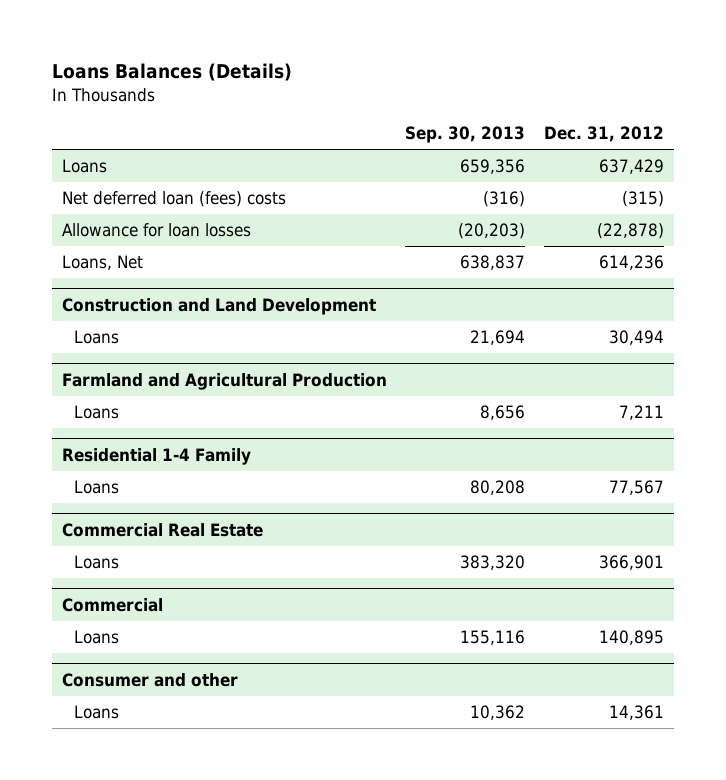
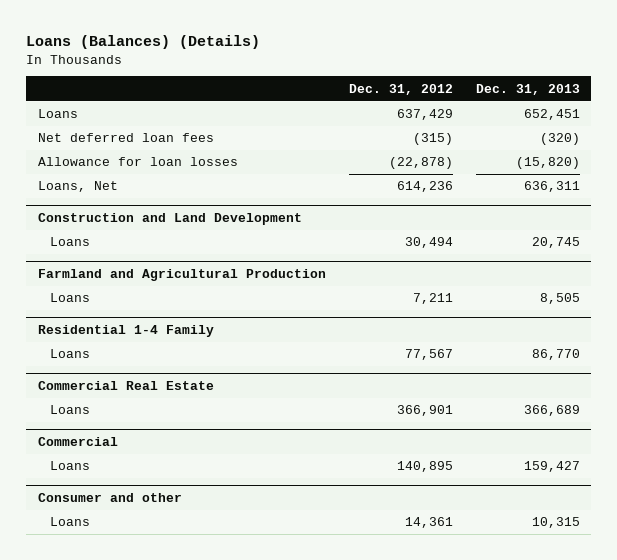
[52,63,293,82] Loans Balances (Details) -> [26,35,261,50] Loans (Balances) (Details)
[405,126,526,144] Sep. 30, 2013 -> none
none -> [475,83,580,95] Dec. 31, 2013
[61,191,286,208] Net deferred loan (fees) costs -> [37,133,214,143] Net deferred loan fees

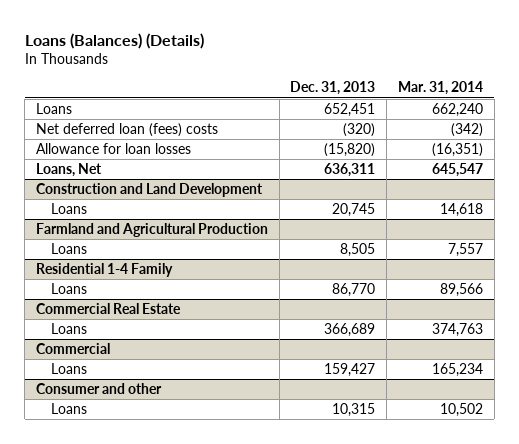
[348,83,453,95] Dec. 31, 2012 -> none
none -> [397,81,483,96] Mar. 31, 2014
[37,133,214,143] Net deferred loan fees -> [35,123,218,138] Net deferred loan (fees) costs

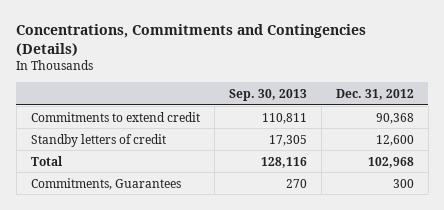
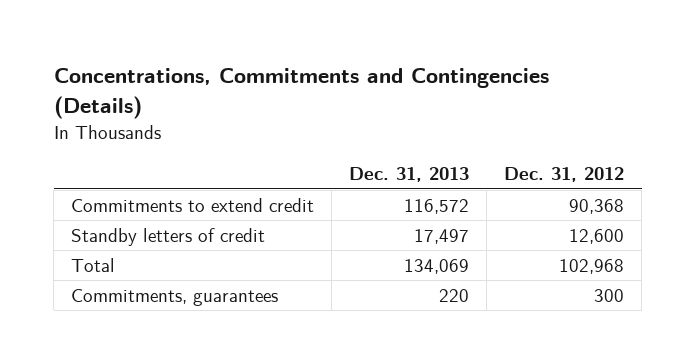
[228,88,307,101] Sep. 30, 2013 -> none
none -> [349,167,470,183] Dec. 31, 2013
[30,177,181,190] Commitments, Guarantees -> [71,288,279,306] Commitments, guarantees

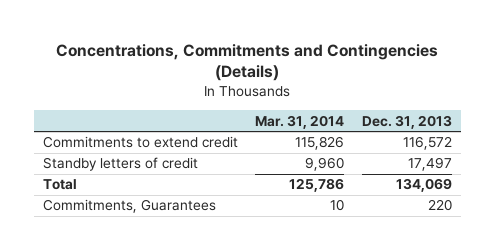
[504,167,625,183] Dec. 31, 2012 -> none
none -> [255,114,345,129] Mar. 31, 2014
[71,288,279,306] Commitments, guarantees -> [42,199,216,214] Commitments, Guarantees

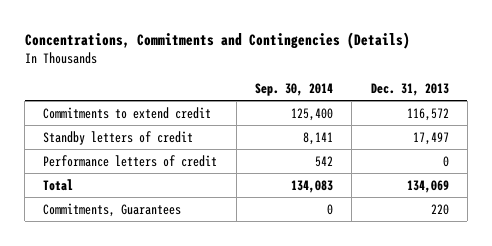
[255,114,345,129] Mar. 31, 2014 -> none
none -> [255,82,334,96] Sep. 30, 2014
none -> [43,154,218,167] Performance letters of credit

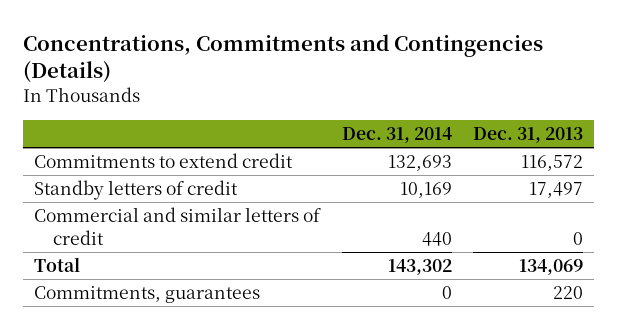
[255,82,334,96] Sep. 30, 2014 -> none
none -> [341,126,452,143] Dec. 31, 2014
[43,154,218,167] Performance letters of credit -> none
none -> [33,207,321,245] Commercial and similar letters of credit
[43,202,182,217] Commitments, Guarantees -> [33,286,260,304] Commitments, guarantees

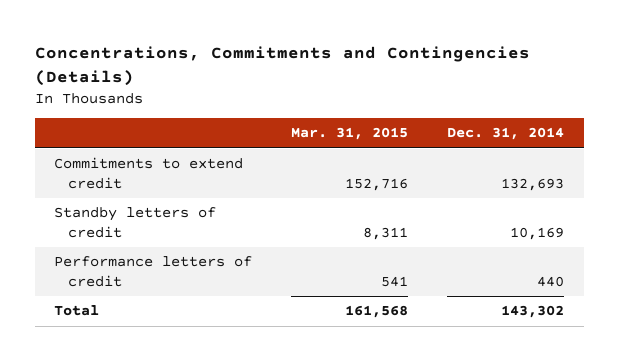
[473,126,584,143] Dec. 31, 2013 -> none
none -> [291,127,409,141] Mar. 31, 2015
[33,207,321,245] Commercial and similar letters of credit -> none
none -> [54,256,253,287] Performance letters of credit
[33,286,260,304] Commitments, guarantees -> none

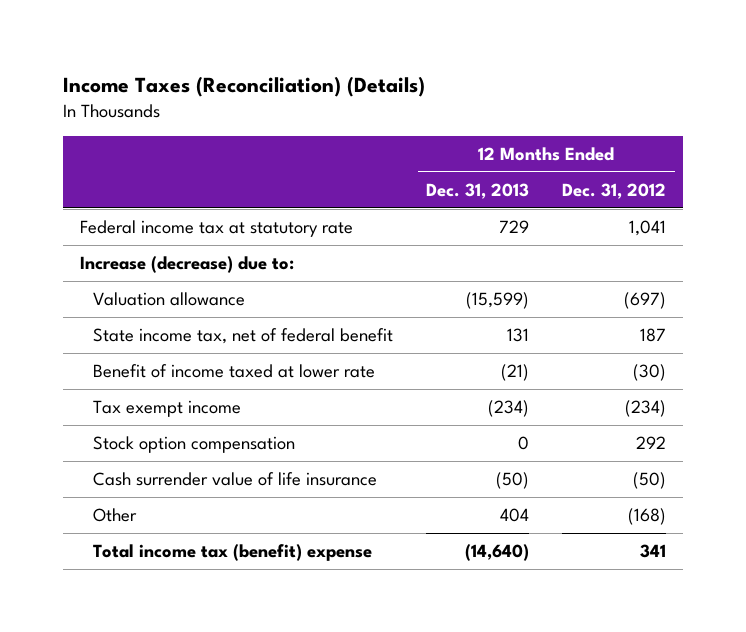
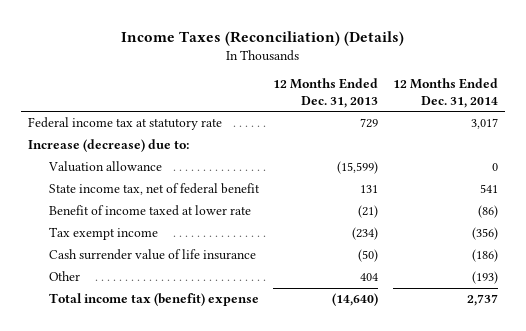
[562,182,667,199] Dec. 31, 2012 -> none
none -> [392,78,498,108] 12 Months Ended Dec. 31, 2014
[93,436,296,454] Stock option compensation -> none

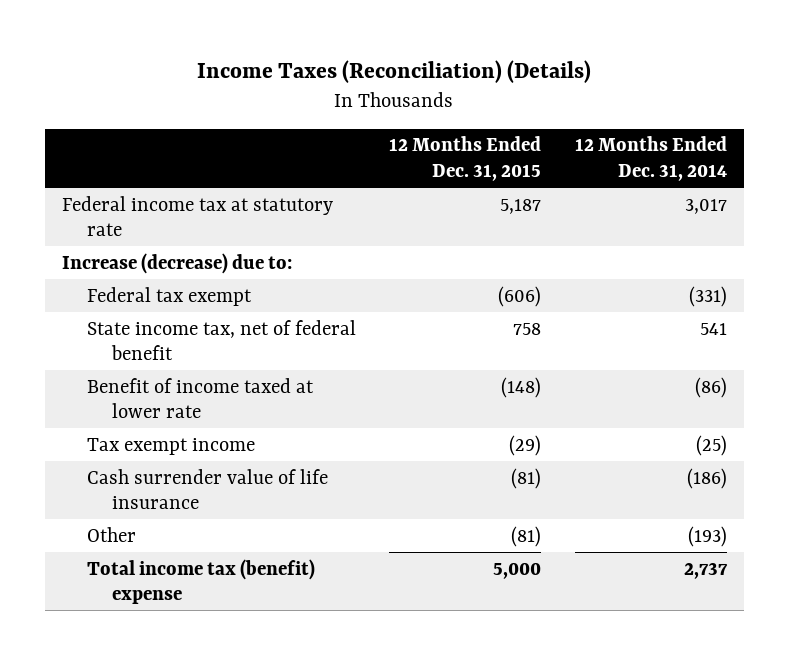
[273,78,379,108] 12 Months Ended Dec. 31, 2013 -> none
none -> [389,136,542,181] 12 Months Ended Dec. 31, 2015
[47,161,162,173] Valuation allowance -> none
none -> [86,286,252,306] Federal tax exempt
[471,227,498,241] (356) -> [696,434,728,456] (25)

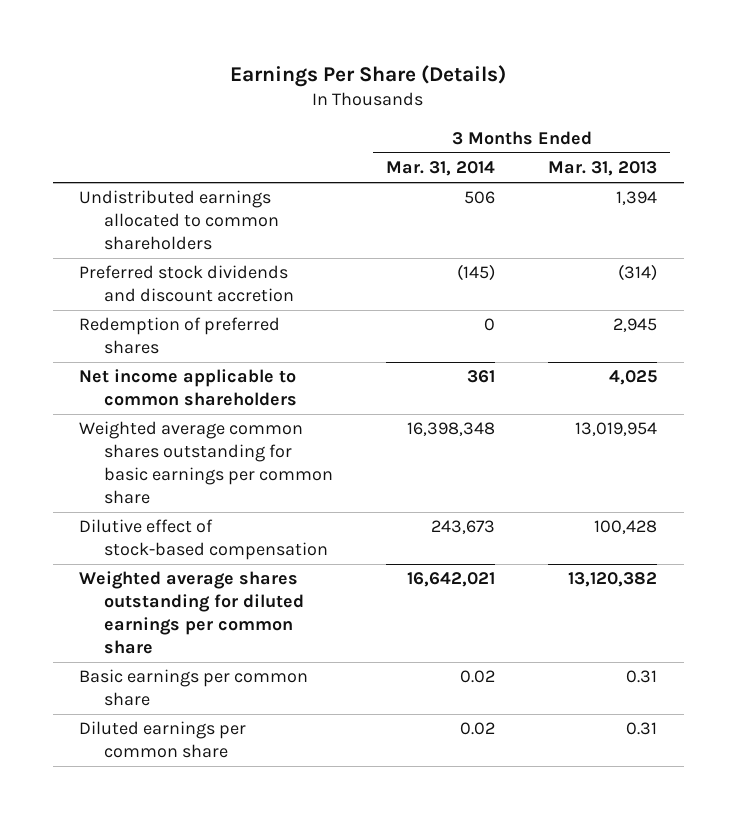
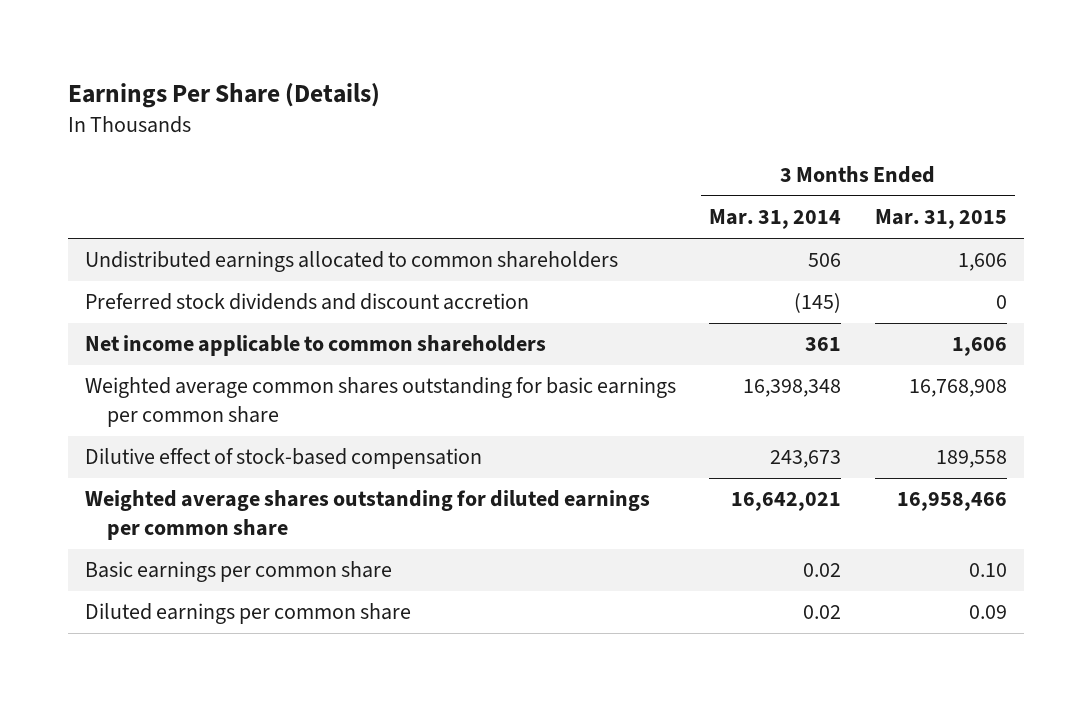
[548,161,658,177] Mar. 31, 2013 -> none
none -> [874,209,1007,230] Mar. 31, 2015
[79,317,281,355] Redemption of preferred shares -> none

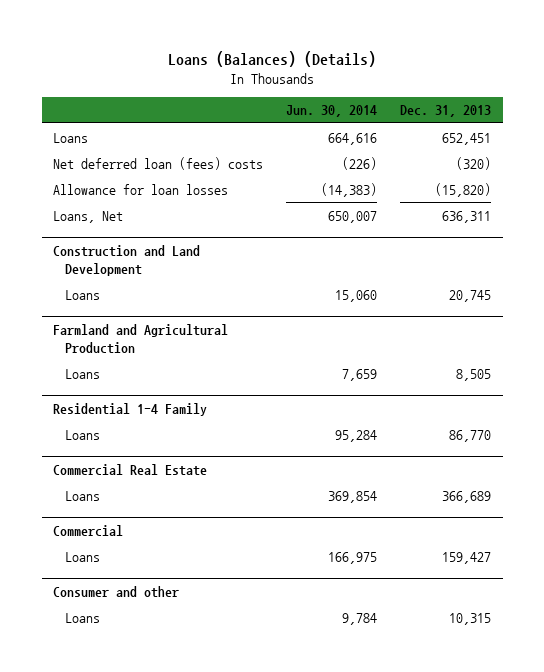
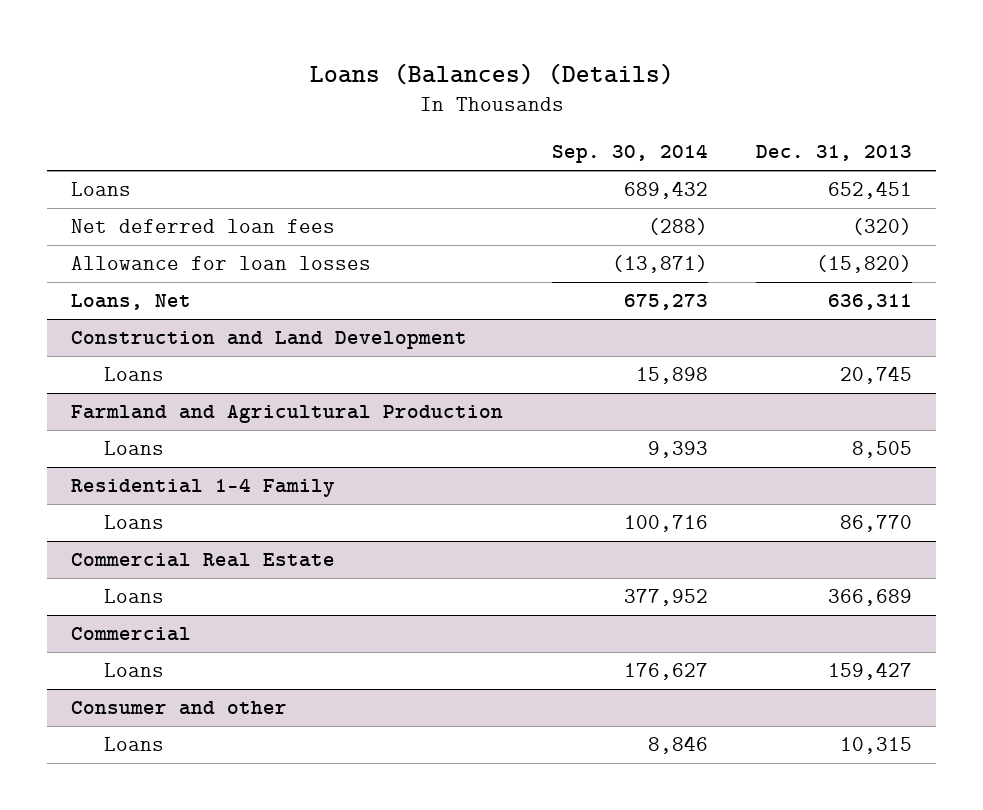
[286,105,378,118] Jun. 30, 2014 -> none
none -> [551,144,708,164] Sep. 30, 2014
[53,156,264,170] Net deferred loan (fees) costs -> [71,219,336,234] Net deferred loan fees

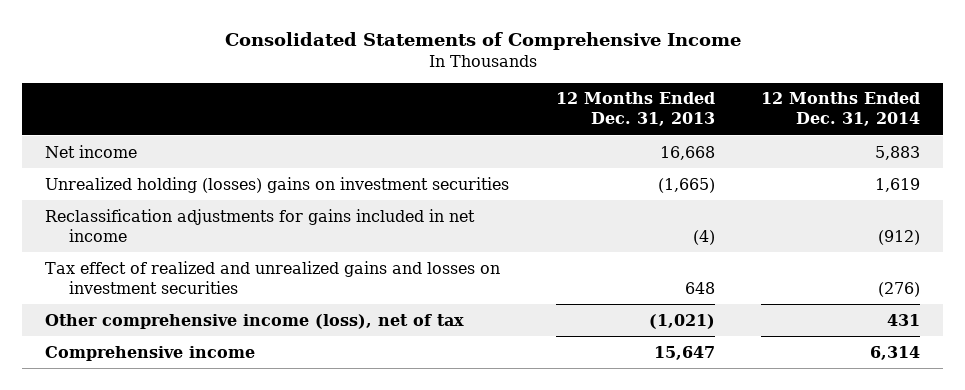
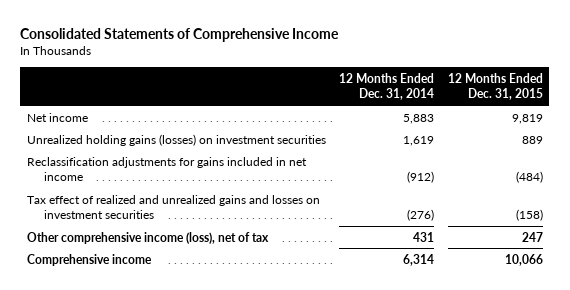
[555,92,715,127] 12 Months Ended Dec. 31, 2013 -> none
none -> [447,72,543,101] 12 Months Ended Dec. 31, 2015
[44,176,509,193] Unrealized holding (losses) gains on investment securities -> [27,133,327,146] Unrealized holding gains (losses) on investment securities

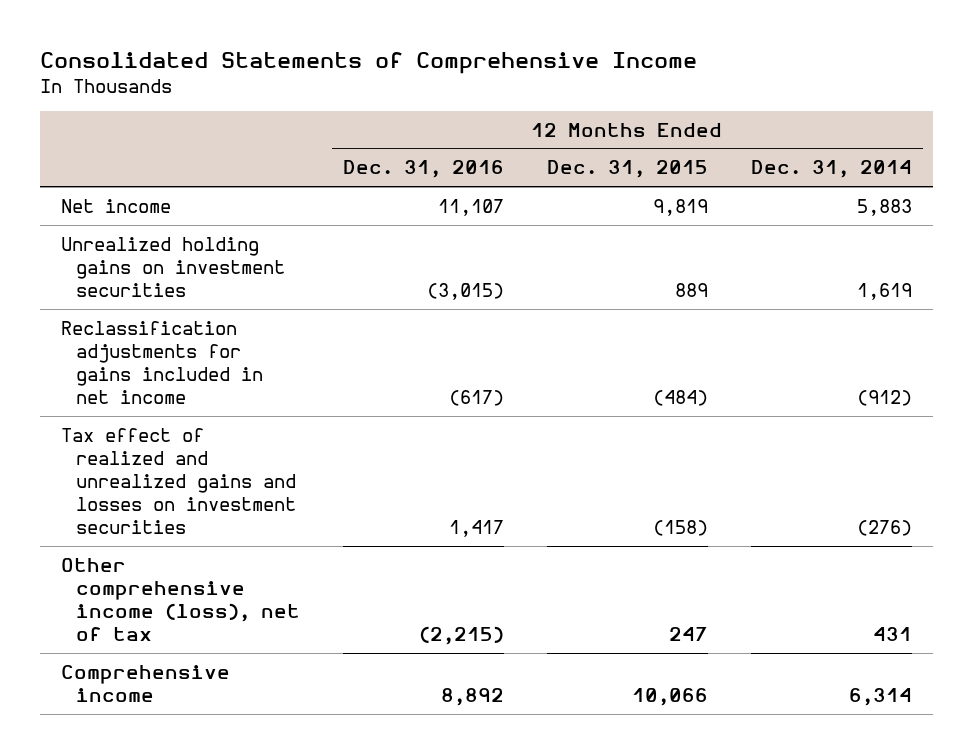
none -> [342,160,504,179] Dec. 31, 2016
[27,133,327,146] Unrealized holding gains (losses) on investment securities -> [61,236,285,298] Unrealized holding gains on investment securities

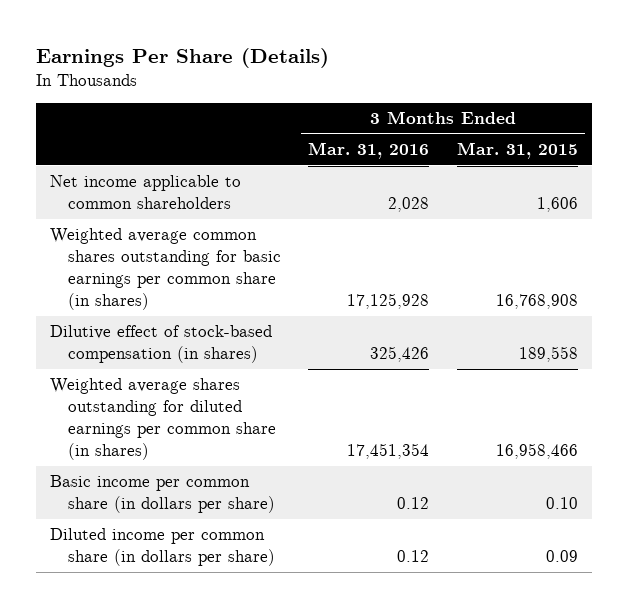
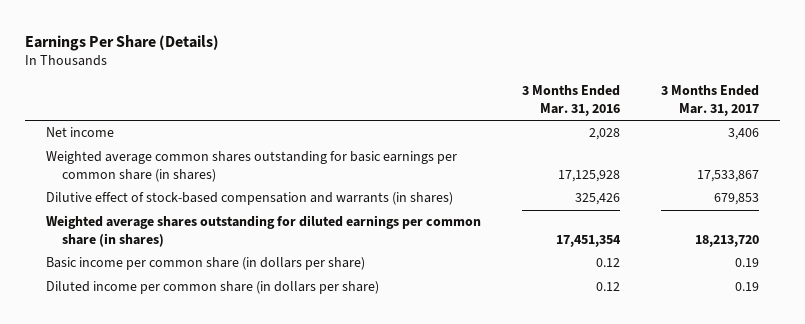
[457,142,579,160] Mar. 31, 2015 -> none
none -> [661,85,760,116] 3 Months Ended Mar. 31, 2017
[49,175,241,210] Net income applicable to common shareholders -> [45,127,114,138] Net income
[49,325,272,364] Dilutive effect of stock-based compensation (in shares) -> [45,192,453,206] Dilutive effect of stock-based compensation and warrants (in shares)

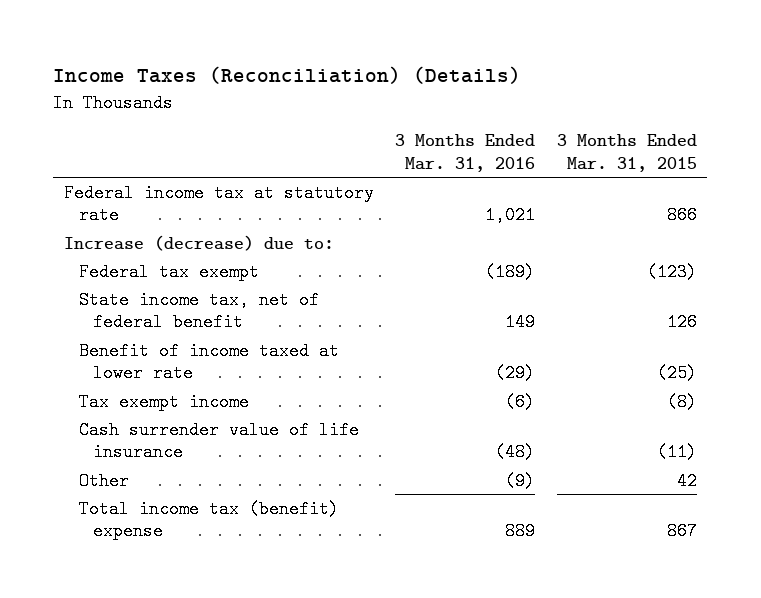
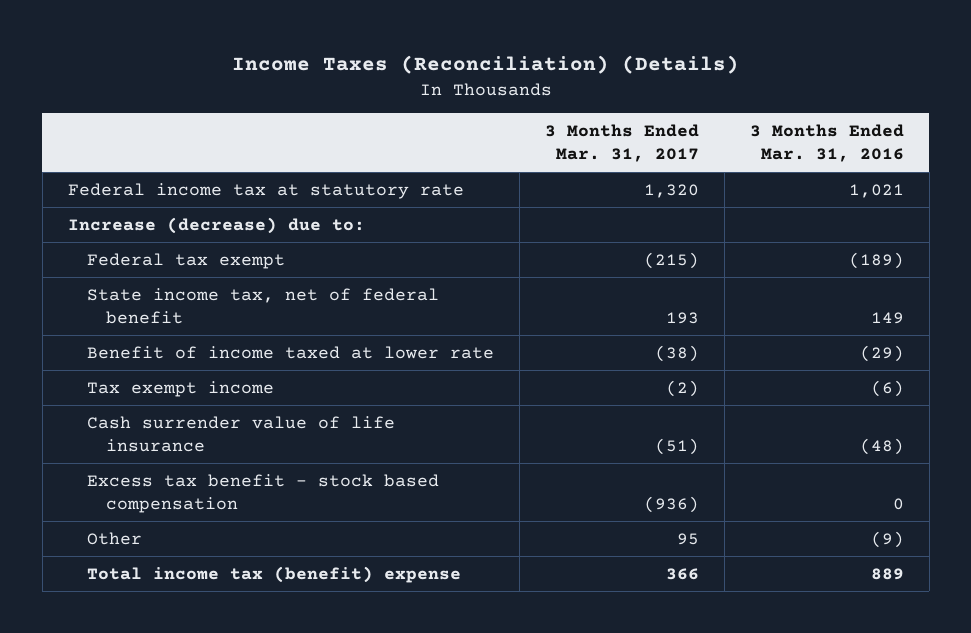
[556,134,697,172] 3 Months Ended Mar. 31, 2015 -> none
none -> [544,123,699,163] 3 Months Ended Mar. 31, 2017
none -> [87,473,440,514] Excess tax benefit - stock based compensation

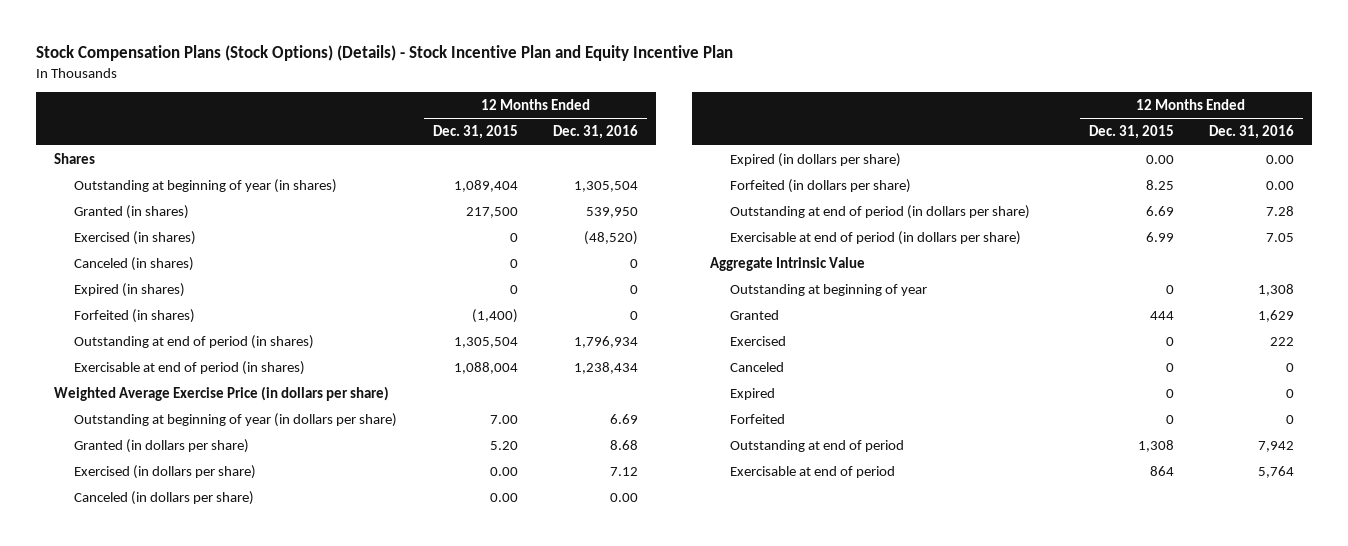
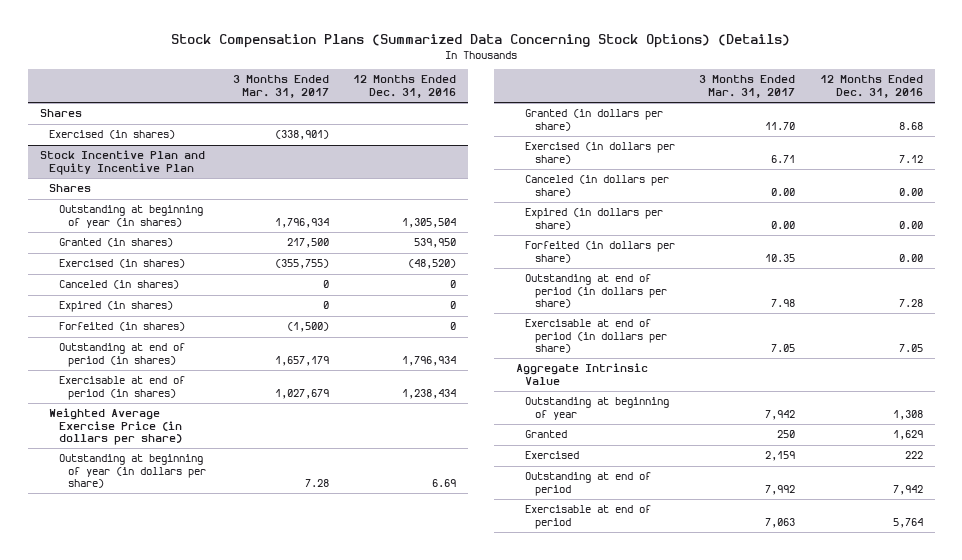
[36,45,734,62] Stock Compensation Plans (Stock Options) (Details) - Stock Incentive Plan and Equity Incentive Plan -> [171,34,791,49] Stock Compensation Plans (Summarized Data Concerning Stock Options) (Details)
[432,125,518,140] Dec. 31, 2015 -> none
none -> [232,75,329,98] 3 Months Ended Mar. 31, 2017
none -> [49,130,176,140] Exercised (in shares)
none -> [39,150,205,175] Stock Incentive Plan and Equity Incentive Plan
none -> [49,184,92,193] Shares
[730,361,785,372] Canceled -> none
[730,387,776,400] Expired -> none
[730,413,786,424] Forfeited -> none

